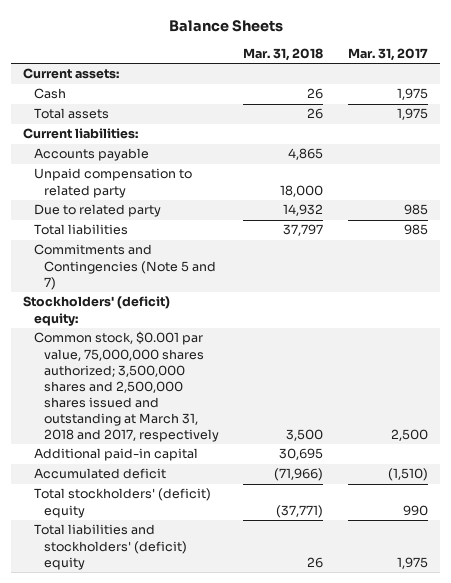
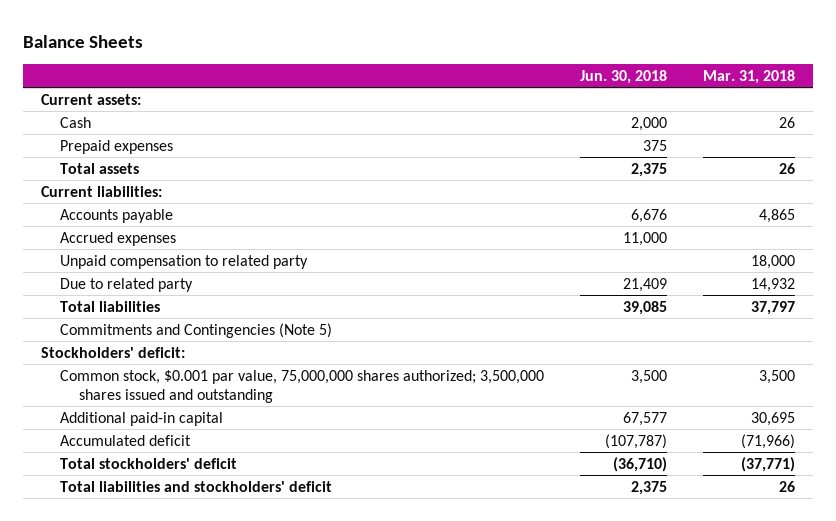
[347,47,428,61] Mar. 31, 2017 -> none
none -> [579,70,667,85] Jun. 30, 2018
none -> [60,139,174,154] Prepaid expenses
none -> [60,231,177,246] Accrued expenses
[33,244,216,290] Commitments and Contingencies (Note 5 and 7) -> [60,322,333,338] Commitments and Contingencies (Note 5)
[23,296,171,326] Stockholders' (deficit) equity: -> [41,346,186,358] Stockholders' deficit:
[33,331,219,442] Common stock, $0.001 par value, 75,000,000 shares authorized; 3,500,000 shares and 2,500,000 shares issued and outstanding at March 31, 2018 and 2017, respectively -> [60,369,545,403] Common stock, $0.001 par value, 75,000,000 shares authorized; 3,500,000 shares issued and outstanding
[33,488,211,518] Total stockholders' (deficit) equity -> [60,457,238,469] Total stockholders' deficit
[33,524,187,570] Total liabilities and stockholders' (deficit) equity -> [60,480,333,492] Total liabilities and stockholders' deficit

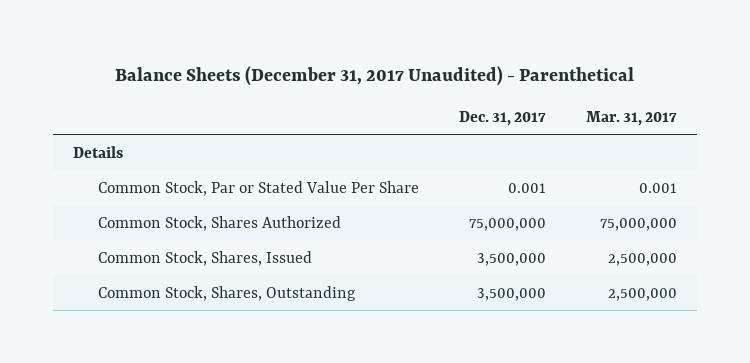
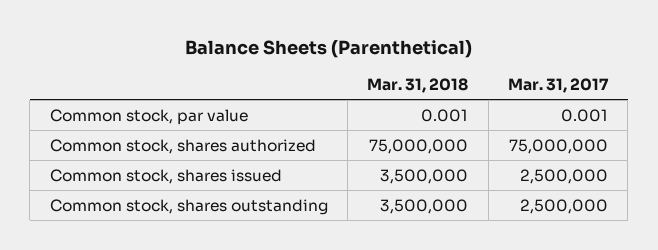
[114,66,634,87] Balance Sheets (December 31, 2017 Unaudited) - Parenthetical -> [184,39,472,58] Balance Sheets (Parenthetical)
[458,110,546,126] Dec. 31, 2017 -> none
none -> [367,77,469,93] Mar. 31, 2018
[73,145,124,158] Details -> none
[97,180,419,196] Common Stock, Par or Stated Value Per Share -> [49,108,248,125] Common stock, par value
[97,215,341,231] Common Stock, Shares Authorized -> [49,138,316,154] Common stock, shares authorized
[97,250,312,266] Common Stock, Shares, Issued -> [49,168,282,184] Common stock, shares issued
[97,285,356,301] Common Stock, Shares, Outstanding -> [49,198,328,215] Common stock, shares outstanding

